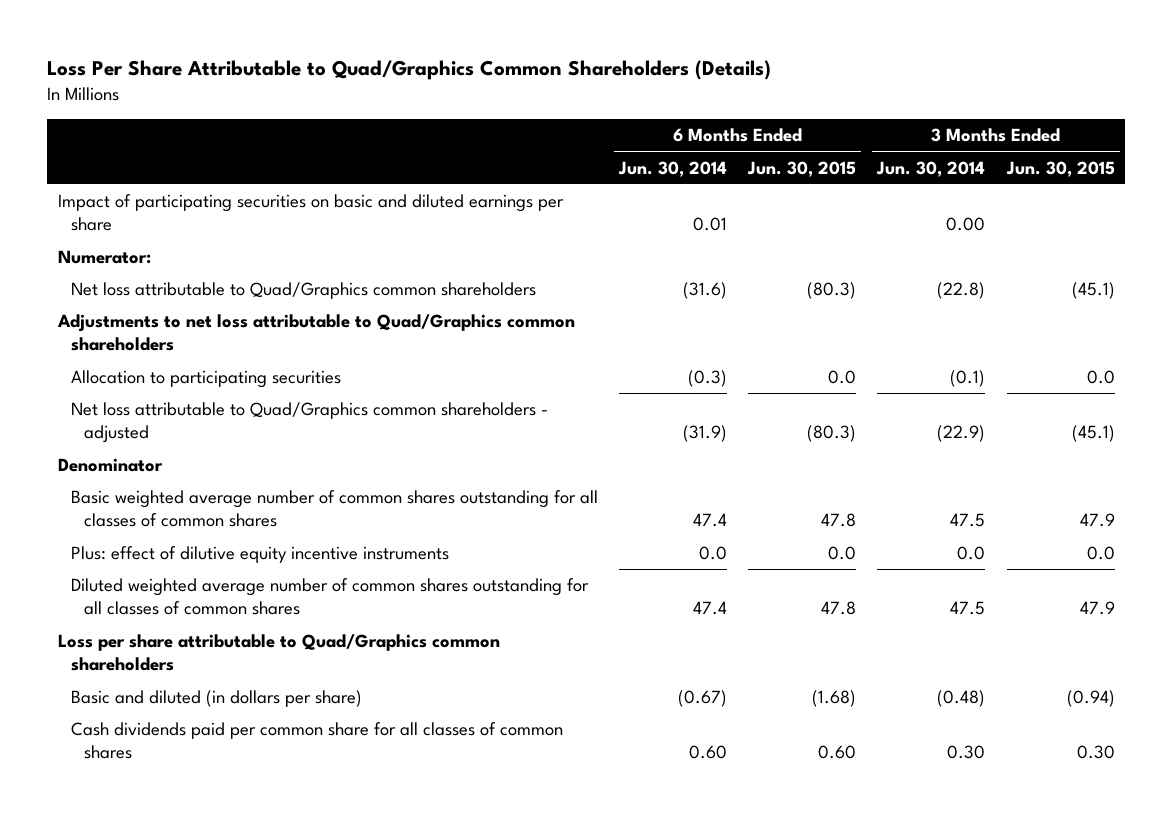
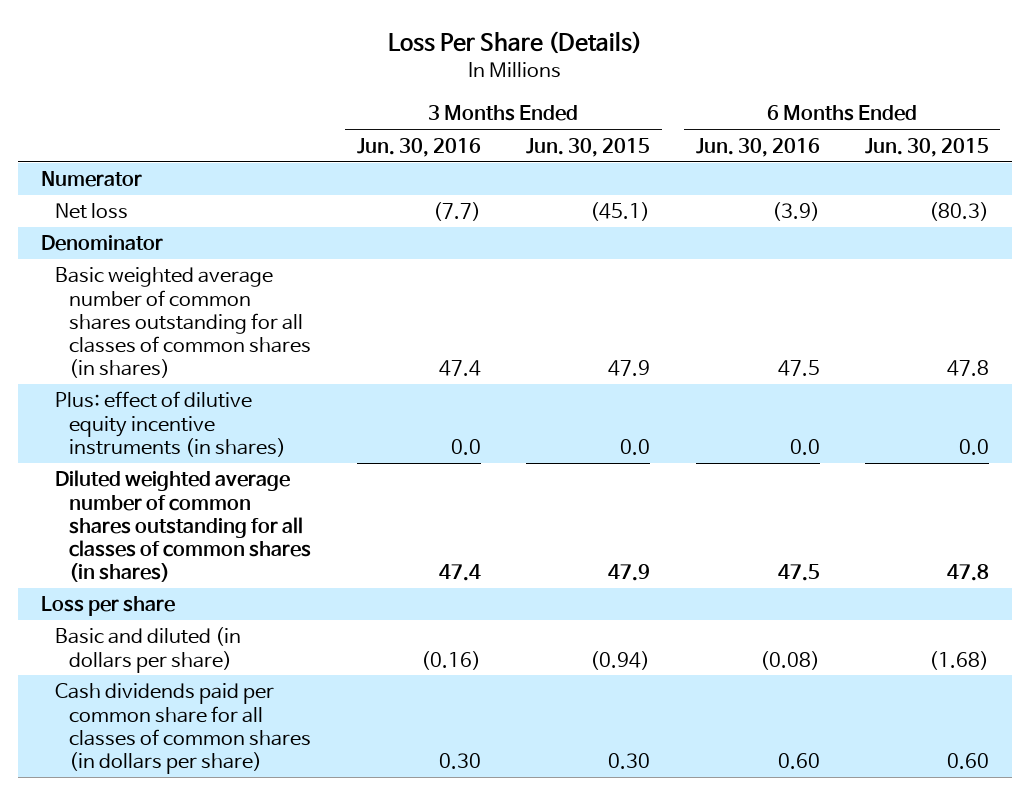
[46,60,771,81] Loss Per Share Attributable to Quad/Graphics Common Shareholders (Details) -> [388,30,643,54] Loss Per Share (Details)
[617,160,727,177] Jun. 30, 2014 -> none
[876,160,986,177] Jun. 30, 2014 -> none
none -> [356,137,481,157] Jun. 30, 2016
none -> [695,137,820,157] Jun. 30, 2016
[57,194,564,232] Impact of participating securities on basic and diluted earnings per share -> none
[56,314,575,352] Adjustments to net loss attributable to Quad/Graphics common shareholders -> none
[70,370,341,389] Allocation to participating securities -> none
[70,402,548,444] Net loss attributable to Quad/Graphics common shareholders - adjusted -> none
[57,250,151,265] Numerator: -> [41,171,143,188] Numerator
[70,282,536,300] Net loss attributable to Quad/Graphics common shareholders -> [55,203,129,220] Net loss
[70,490,598,528] Basic weighted average number of common shares outstanding for all classes of common shares -> [55,267,312,379] Basic weighted average number of common shares outstanding for all classes of common shares (in shares)
[70,546,449,564] Plus: effect of dilutive equity incentive instruments -> [55,391,287,457] Plus: effect of dilutive equity incentive instruments (in shares)
[70,578,589,616] Diluted weighted average number of common shares outstanding for all classes of common shares -> [55,470,312,583] Diluted weighted average number of common shares outstanding for all classes of common shares (in shares)
[57,634,500,672] Loss per share attributable to Quad/Graphics common shareholders -> [41,596,176,617] Loss per share
[70,722,563,760] Cash dividends paid per common share for all classes of common shares -> [55,683,312,775] Cash dividends paid per common share for all classes of common shares (in dollars per share)

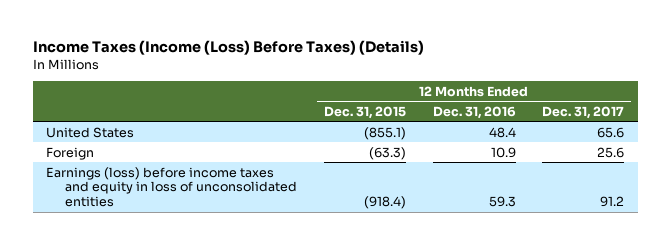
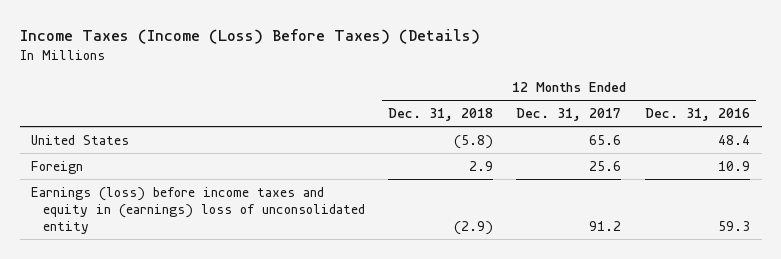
[323,105,406,119] Dec. 31, 2015 -> none
none -> [388,108,494,122] Dec. 31, 2018
[46,166,297,208] Earnings (loss) before income taxes and equity in loss of unconsolidated entities -> [31,186,365,235] Earnings (loss) before income taxes and equity in (earnings) loss of unconsolidated entity

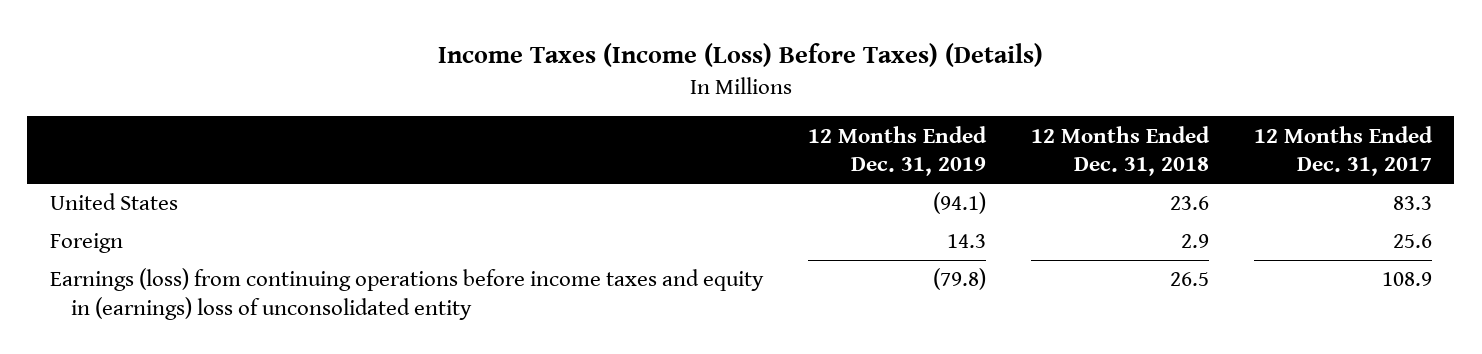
[644,108,750,122] Dec. 31, 2016 -> none
none -> [807,125,987,177] 12 Months Ended Dec. 31, 2019
[454,134,494,149] (5.8) -> [1169,196,1209,211] 23.6
[589,134,622,145] 65.6 -> [1392,196,1432,211] 83.3
[31,186,365,235] Earnings (loss) before income taxes and equity in (earnings) loss of unconsolidated entity -> [49,268,764,320] Earnings (loss) from continuing operations before income taxes and equity in (earnings) loss of unconsolidated entity
[454,221,494,236] (2.9) -> [1169,272,1209,287] 26.5
[589,221,622,232] 91.2 -> [1381,272,1432,287] 108.9

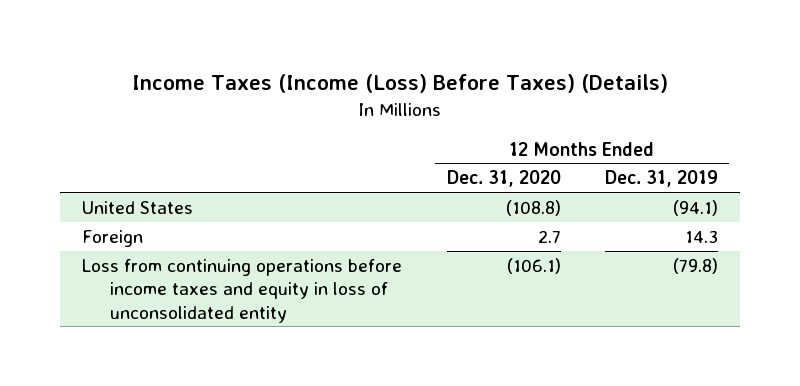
[1030,125,1210,177] 12 Months Ended Dec. 31, 2018 -> none
[1253,125,1433,177] 12 Months Ended Dec. 31, 2017 -> none
none -> [446,170,561,188] Dec. 31, 2020
[49,268,764,320] Earnings (loss) from continuing operations before income taxes and equity in (earnings) loss of unconsolidated entity -> [82,258,403,323] Loss from continuing operations before income taxes and equity in loss of unconsolidated entity

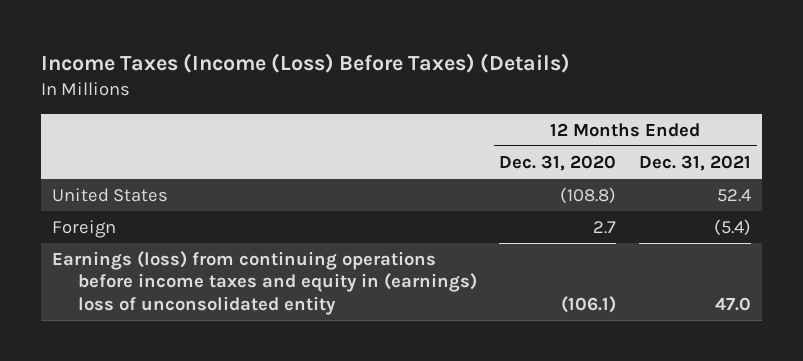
[604,170,718,188] Dec. 31, 2019 -> none
none -> [638,154,751,171] Dec. 31, 2021
[82,258,403,323] Loss from continuing operations before income taxes and equity in loss of unconsolidated entity -> [52,250,477,315] Earnings (loss) from continuing operations before income taxes and equity in (earnings) loss of unconsolidated entity

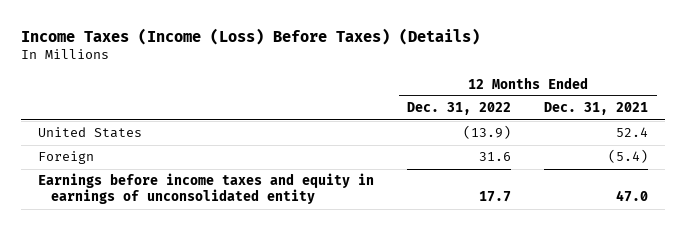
[499,154,617,171] Dec. 31, 2020 -> none
none -> [407,102,512,116] Dec. 31, 2022
[52,250,477,315] Earnings (loss) from continuing operations before income taxes and equity in (earnings) loss of unconsolidated entity -> [37,173,374,205] Earnings before income taxes and equity in earnings of unconsolidated entity

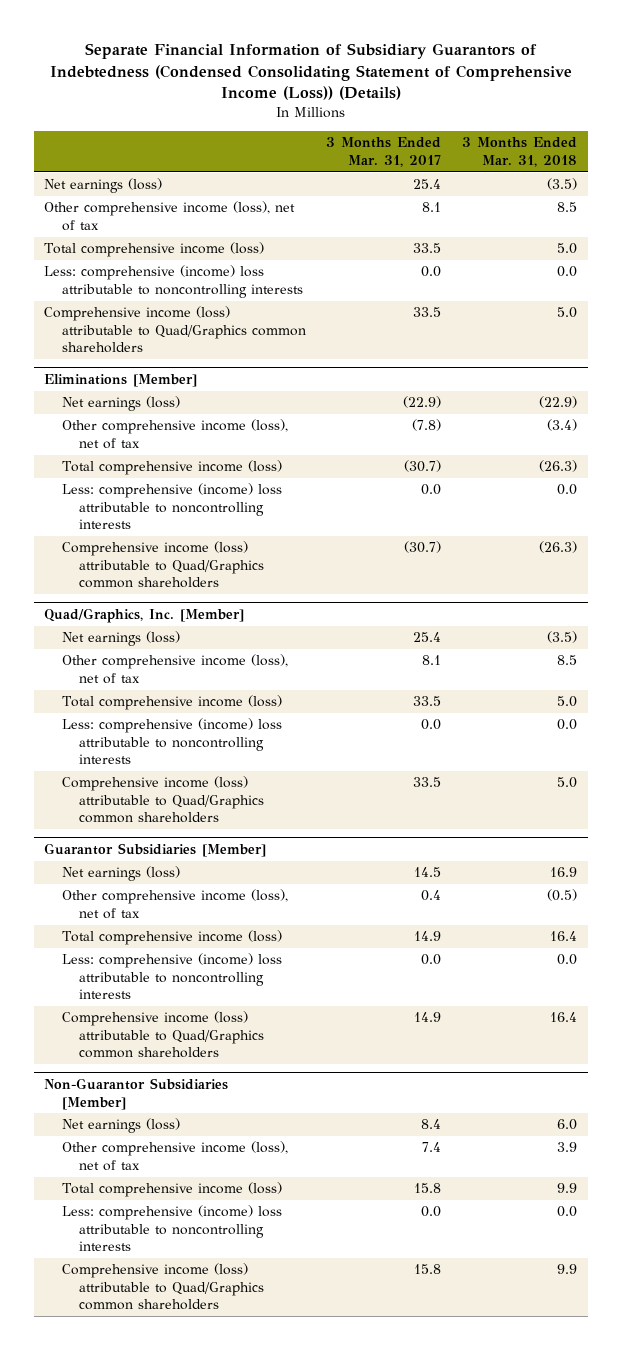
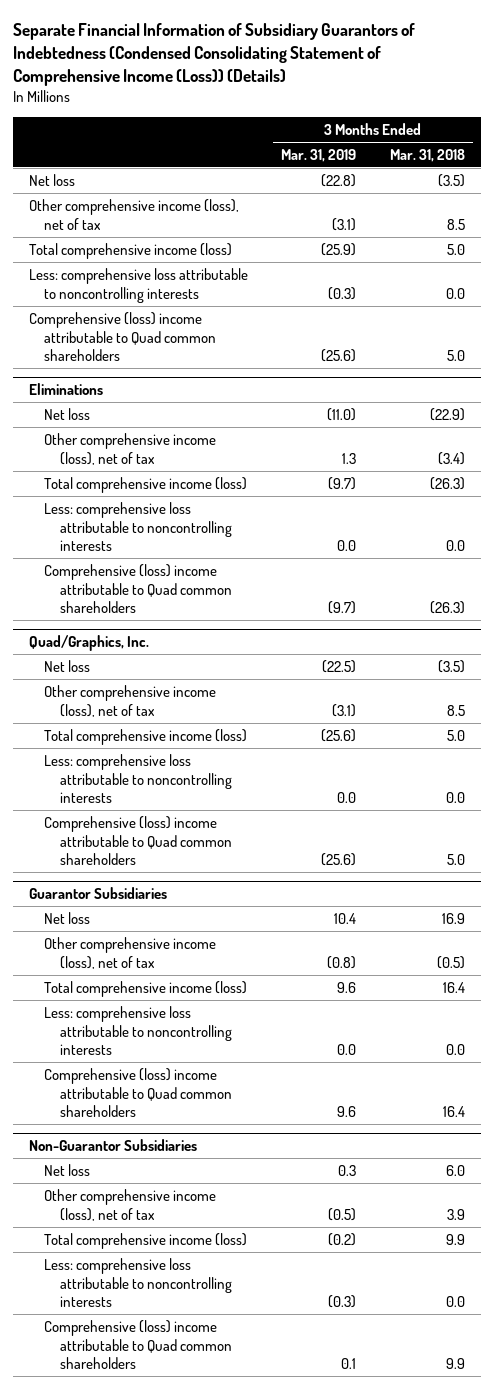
[326,137,442,167] 3 Months Ended Mar. 31, 2017 -> none
none -> [281,148,357,162] Mar. 31, 2019
[44,178,163,194] Net earnings (loss) -> [29,173,76,186] Net loss
[44,265,303,298] Less: comprehensive (income) loss attributable to noncontrolling interests -> [29,267,249,303] Less: comprehensive loss attributable to noncontrolling interests
[44,306,306,354] Comprehensive income (loss) attributable to Quad/Graphics common shareholders -> [29,311,217,362] Comprehensive (loss) income attributable to Quad common shareholders
[44,374,198,388] Eliminations [Member] -> [29,383,104,396] Eliminations
[61,396,180,412] Net earnings (loss) -> [44,407,91,420] Net loss
[61,483,282,530] Less: comprehensive (income) loss attributable to noncontrolling interests -> [44,501,232,552] Less: comprehensive loss attributable to noncontrolling interests
[61,541,264,589] Comprehensive income (loss) attributable to Quad/Graphics common shareholders -> [44,563,232,614] Comprehensive (loss) income attributable to Quad common shareholders
[44,608,245,624] Quad/Graphics, Inc. [Member] -> [29,635,150,652] Quad/Graphics, Inc.
[61,631,180,647] Net earnings (loss) -> [44,659,91,672] Net loss
[61,718,282,765] Less: comprehensive (income) loss attributable to noncontrolling interests -> [44,753,232,804] Less: comprehensive loss attributable to noncontrolling interests
[61,776,264,824] Comprehensive income (loss) attributable to Quad/Graphics common shareholders -> [44,815,232,866] Comprehensive (loss) income attributable to Quad common shareholders
[44,843,267,858] Guarantor Subsidiaries [Member] -> [29,887,168,900] Guarantor Subsidiaries
[61,866,180,882] Net earnings (loss) -> [44,911,91,924] Net loss
[61,953,282,1000] Less: comprehensive (income) loss attributable to noncontrolling interests -> [44,1005,232,1056] Less: comprehensive loss attributable to noncontrolling interests
[61,1011,264,1059] Comprehensive income (loss) attributable to Quad/Graphics common shareholders -> [44,1067,232,1118] Comprehensive (loss) income attributable to Quad common shareholders
[44,1078,229,1110] Non-Guarantor Subsidiaries [Member] -> [29,1139,198,1152] Non-Guarantor Subsidiaries
[61,1118,180,1134] Net earnings (loss) -> [44,1163,91,1176] Net loss
[61,1205,282,1252] Less: comprehensive (income) loss attributable to noncontrolling interests -> [44,1257,232,1308] Less: comprehensive loss attributable to noncontrolling interests
[61,1263,264,1311] Comprehensive income (loss) attributable to Quad/Graphics common shareholders -> [44,1319,232,1370] Comprehensive (loss) income attributable to Quad common shareholders

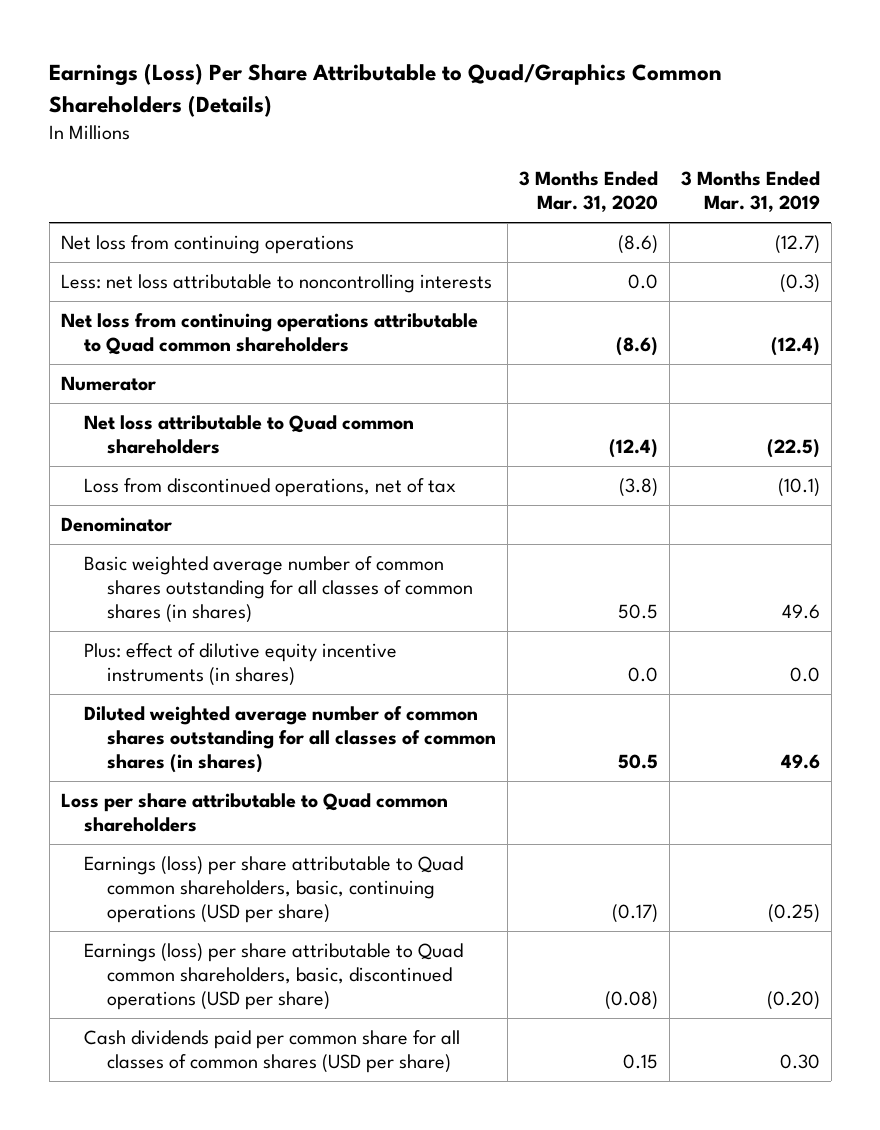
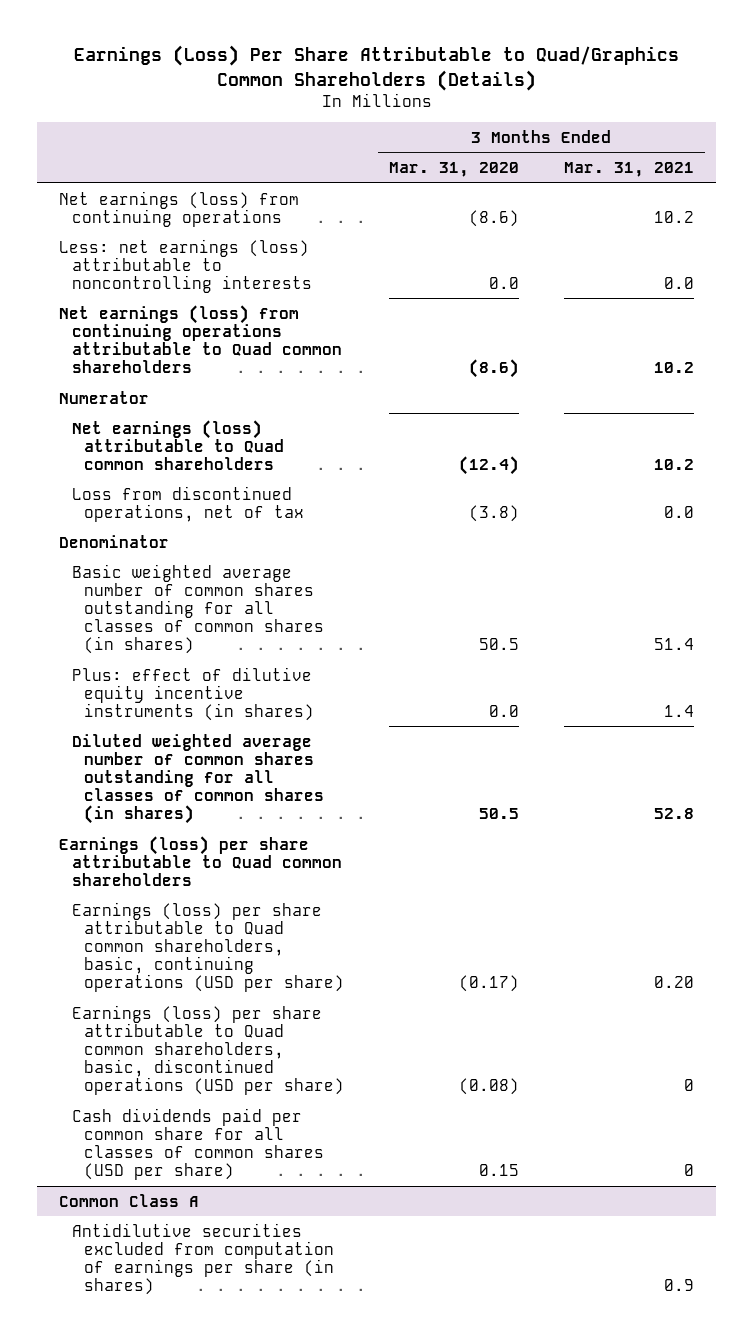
[680,171,820,213] 3 Months Ended Mar. 31, 2019 -> none
none -> [563,162,694,178] Mar. 31, 2021
[60,235,354,255] Net loss from continuing operations -> [59,190,300,227] Net earnings (loss) from continuing operations
[60,274,492,294] Less: net loss attributable to noncontrolling interests -> [59,238,312,293] Less: net earnings (loss) attributable to noncontrolling interests
[60,313,478,356] Net loss from continuing operations attributable to Quad common shareholders -> [59,304,342,373] Net earnings (loss) from continuing operations attributable to Quad common shareholders
[83,415,414,455] Net loss attributable to Quad common shareholders -> [71,419,284,470] Net earnings (loss) attributable to Quad common shareholders
[60,793,448,833] Loss per share attributable to Quad common shareholders -> [59,835,342,886] Earnings (loss) per share attributable to Quad common shareholders
none -> [59,1193,200,1207] Common Class A
none -> [71,1222,334,1295] Antidilutive securities excluded from computation of earnings per share (in shares)

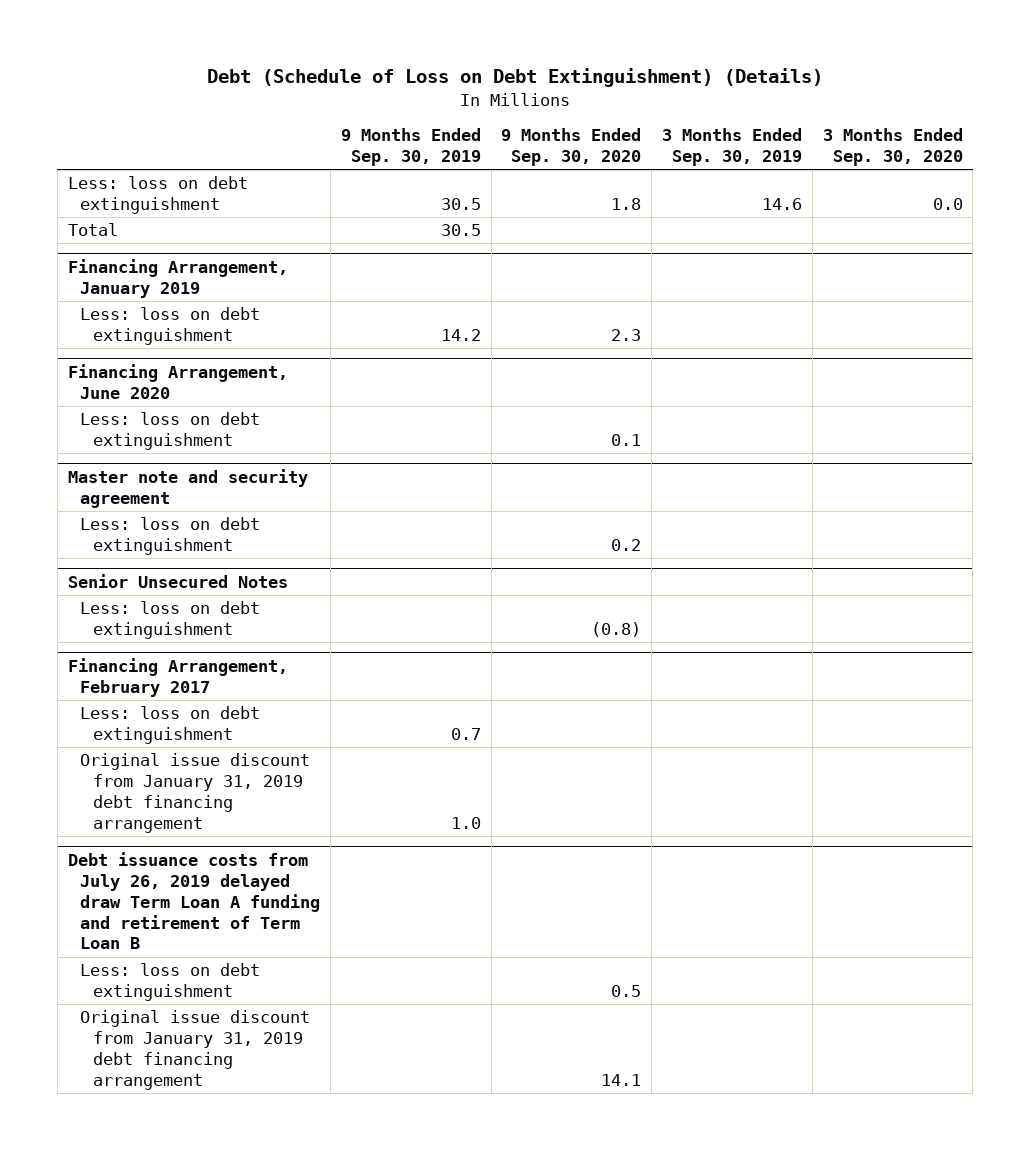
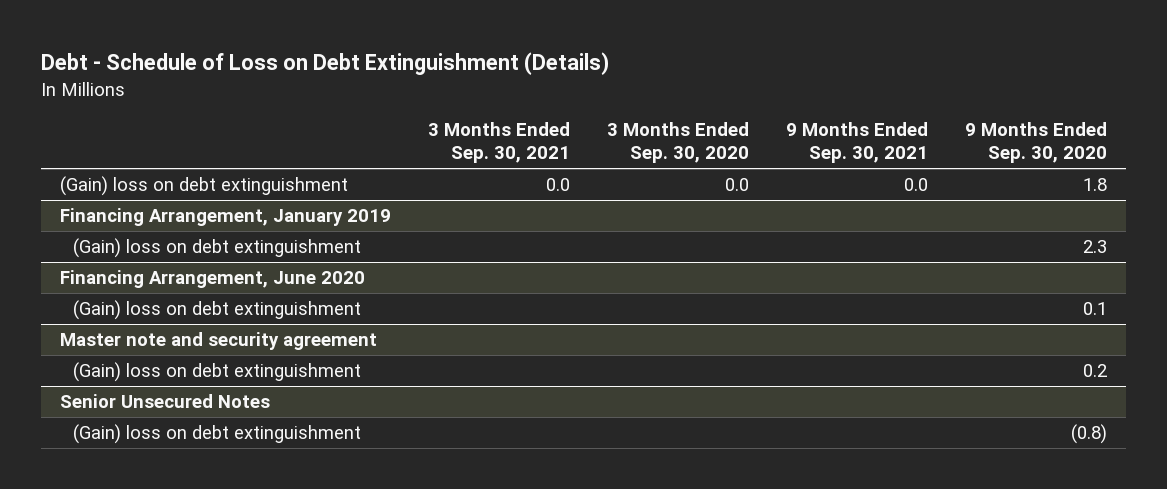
[207,68,824,88] Debt (Schedule of Loss on Debt Extinguishment) (Details) -> [41,52,610,76] Debt - Schedule of Loss on Debt Extinguishment (Details)
[340,128,481,167] 9 Months Ended Sep. 30, 2019 -> none
[662,128,803,167] 3 Months Ended Sep. 30, 2019 -> none
none -> [428,122,571,164] 3 Months Ended Sep. 30, 2021
none -> [786,122,929,164] 9 Months Ended Sep. 30, 2021
[67,223,118,237] Total -> none
[67,176,248,215] Less: loss on debt extinguishment -> [60,176,349,197] (Gain) loss on debt extinguishment
[80,307,261,346] Less: loss on debt extinguishment -> [73,238,362,259] (Gain) loss on debt extinguishment
[80,412,261,451] Less: loss on debt extinguishment -> [73,300,362,321] (Gain) loss on debt extinguishment
[80,517,261,556] Less: loss on debt extinguishment -> [73,362,362,383] (Gain) loss on debt extinguishment
[67,657,288,697] Financing Arrangement, February 2017 -> none
[80,706,261,745] Less: loss on debt extinguishment -> none
[80,753,311,834] Original issue discount from January 31, 2019 debt financing arrangement -> none
[67,851,321,950] Debt issuance costs from July 26, 2019 delayed draw Term Loan A funding and retirement of Term Loan B -> none
[80,963,261,1002] Less: loss on debt extinguishment -> none
[80,1010,311,1091] Original issue discount from January 31, 2019 debt financing arrangement -> none
[80,601,261,640] Less: loss on debt extinguishment -> [73,424,362,445] (Gain) loss on debt extinguishment

